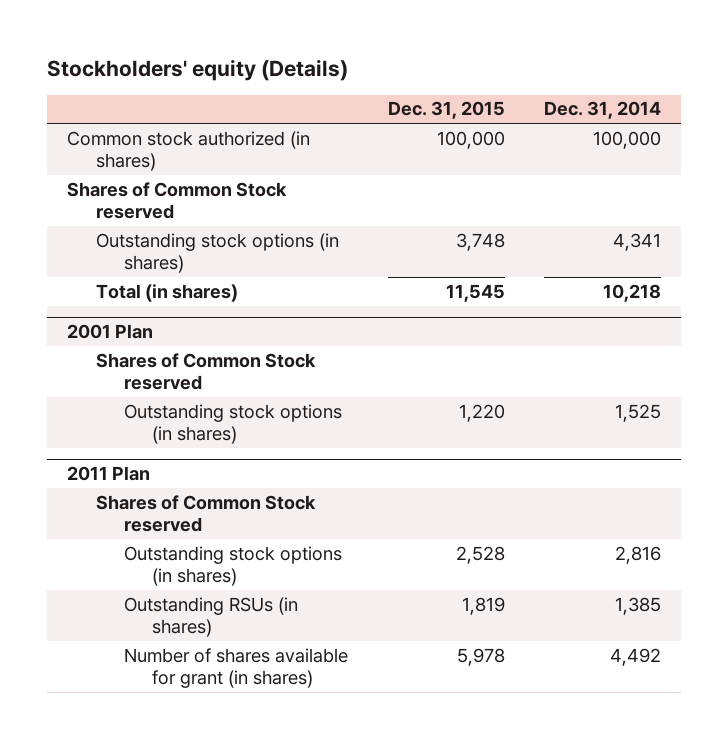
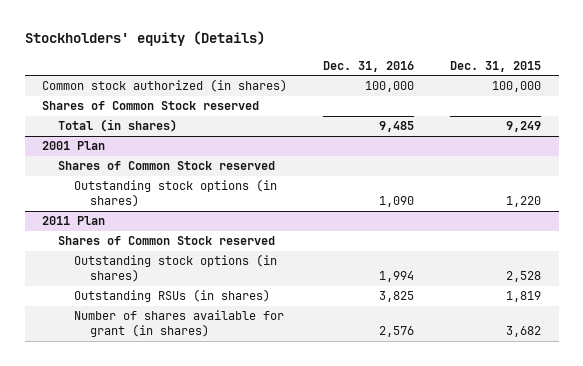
[544,101,662,120] Dec. 31, 2014 -> none
none -> [323,60,415,72] Dec. 31, 2016
[95,232,339,273] Outstanding stock options (in shares) -> none
[445,283,505,302] 11,545 -> [506,121,542,133] 9,249
[456,647,505,666] 5,978 -> [506,325,542,337] 3,682

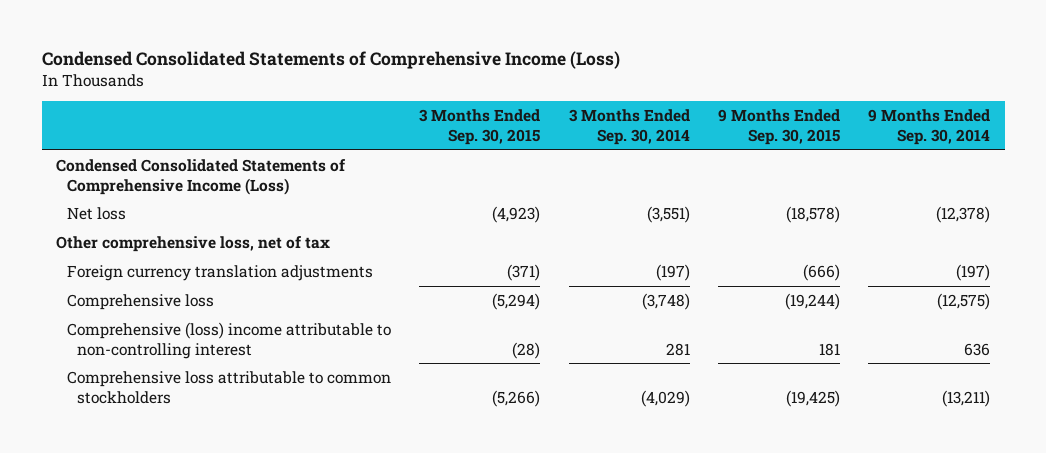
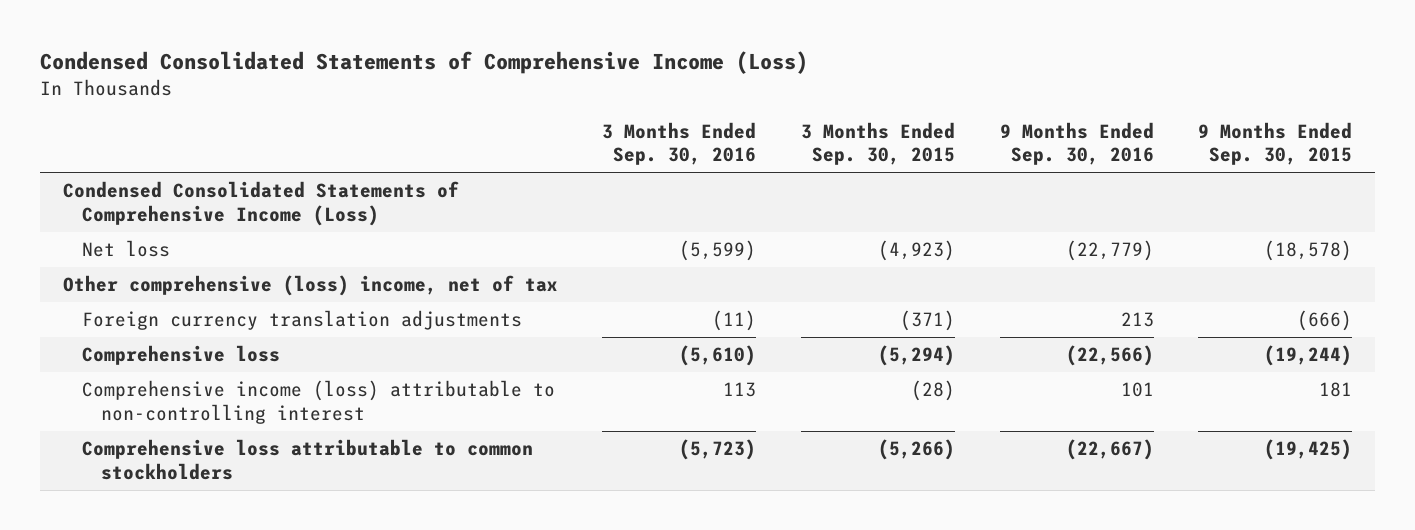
[568,109,690,145] 3 Months Ended Sep. 30, 2014 -> none
[868,109,991,145] 9 Months Ended Sep. 30, 2014 -> none
none -> [602,121,757,166] 3 Months Ended Sep. 30, 2016
none -> [999,121,1154,166] 9 Months Ended Sep. 30, 2016
[55,235,330,252] Other comprehensive loss, net of tax -> [62,275,558,297] Other comprehensive (loss) income, net of tax
[66,321,391,359] Comprehensive (loss) income attributable to non-controlling interest -> [81,380,555,424] Comprehensive income (loss) attributable to non-controlling interest

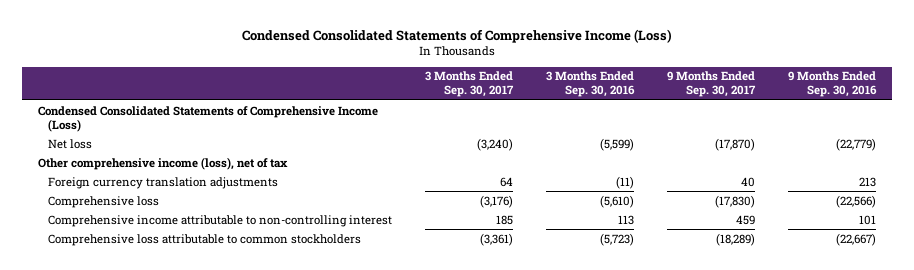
[800,121,955,166] 3 Months Ended Sep. 30, 2015 -> none
[1198,121,1353,166] 9 Months Ended Sep. 30, 2015 -> none
none -> [424,71,514,98] 3 Months Ended Sep. 30, 2017
none -> [666,71,756,98] 9 Months Ended Sep. 30, 2017
[62,275,558,297] Other comprehensive (loss) income, net of tax -> [38,156,289,170] Other comprehensive income (loss), net of tax
[81,380,555,424] Comprehensive income (loss) attributable to non-controlling interest -> [47,214,392,227] Comprehensive income attributable to non-controlling interest

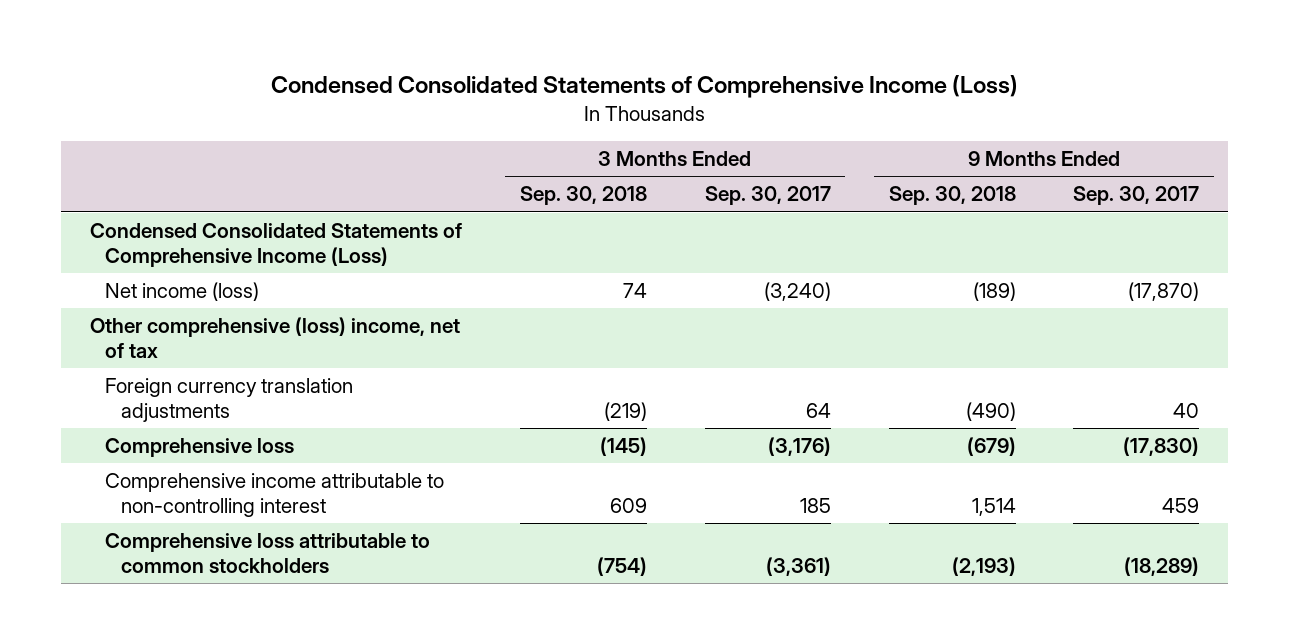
[545,71,635,98] 3 Months Ended Sep. 30, 2016 -> none
[787,71,877,98] 9 Months Ended Sep. 30, 2016 -> none
none -> [519,186,647,206] Sep. 30, 2018
none -> [888,186,1016,206] Sep. 30, 2018
[47,138,92,149] Net loss -> [105,282,260,302] Net income (loss)
[38,156,289,170] Other comprehensive income (loss), net of tax -> [89,317,460,358] Other comprehensive (loss) income, net of tax

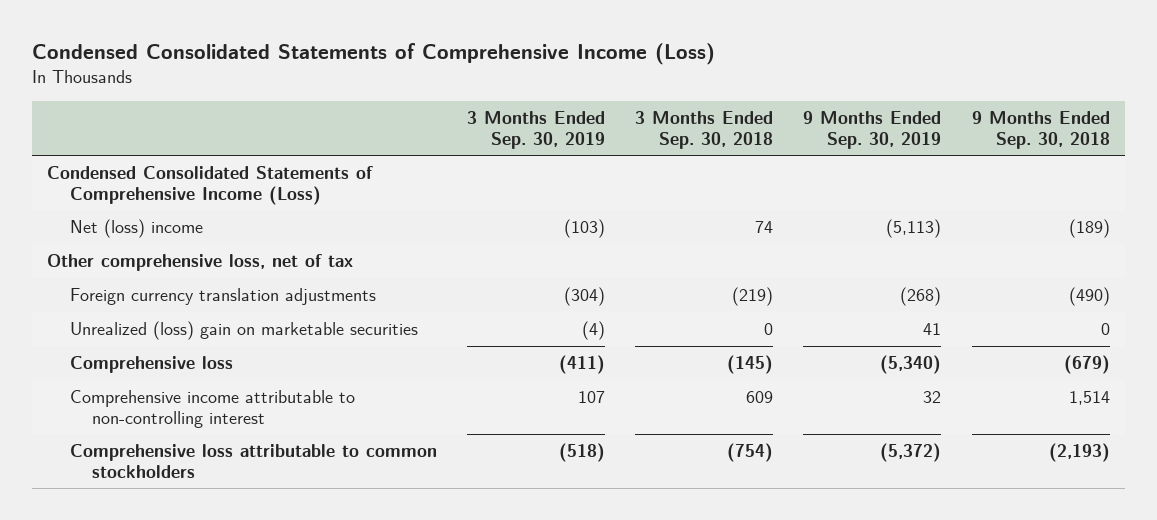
[704,186,831,206] Sep. 30, 2017 -> none
[1073,186,1200,206] Sep. 30, 2017 -> none
none -> [466,111,605,149] 3 Months Ended Sep. 30, 2019
none -> [803,111,942,149] 9 Months Ended Sep. 30, 2019
[105,282,260,302] Net income (loss) -> [69,219,203,239] Net (loss) income
[89,317,460,358] Other comprehensive (loss) income, net of tax -> [47,254,354,272] Other comprehensive loss, net of tax
none -> [69,321,418,341] Unrealized (loss) gain on marketable securities

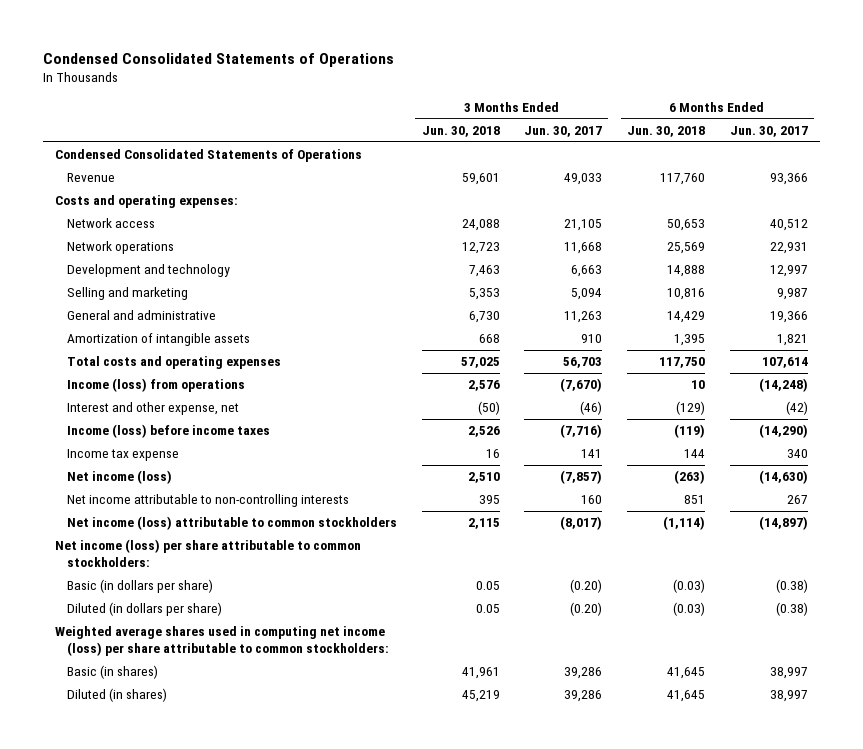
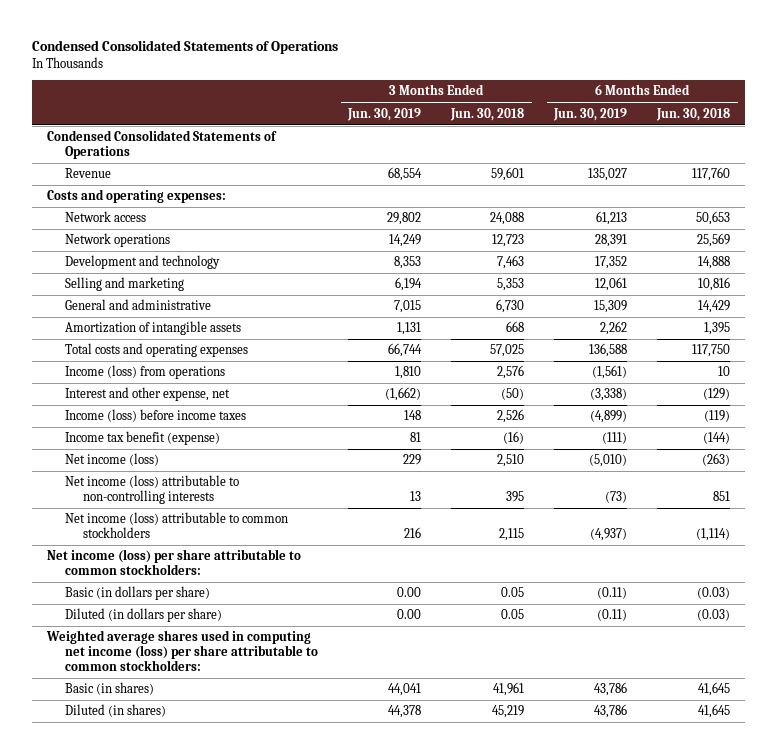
[524,126,603,138] Jun. 30, 2017 -> none
[729,126,808,138] Jun. 30, 2017 -> none
none -> [347,107,422,121] Jun. 30, 2019
none -> [553,107,628,121] Jun. 30, 2019
[67,449,180,462] Income tax expense -> [64,431,220,446] Income tax benefit (expense)
[485,449,500,459] 16 -> [503,431,525,445] (16)
[683,449,705,459] 144 -> [703,432,731,445] (144)
[67,494,350,508] Net income attributable to non-controlling interests -> [64,475,239,504] Net income (loss) attributable to non-controlling interests

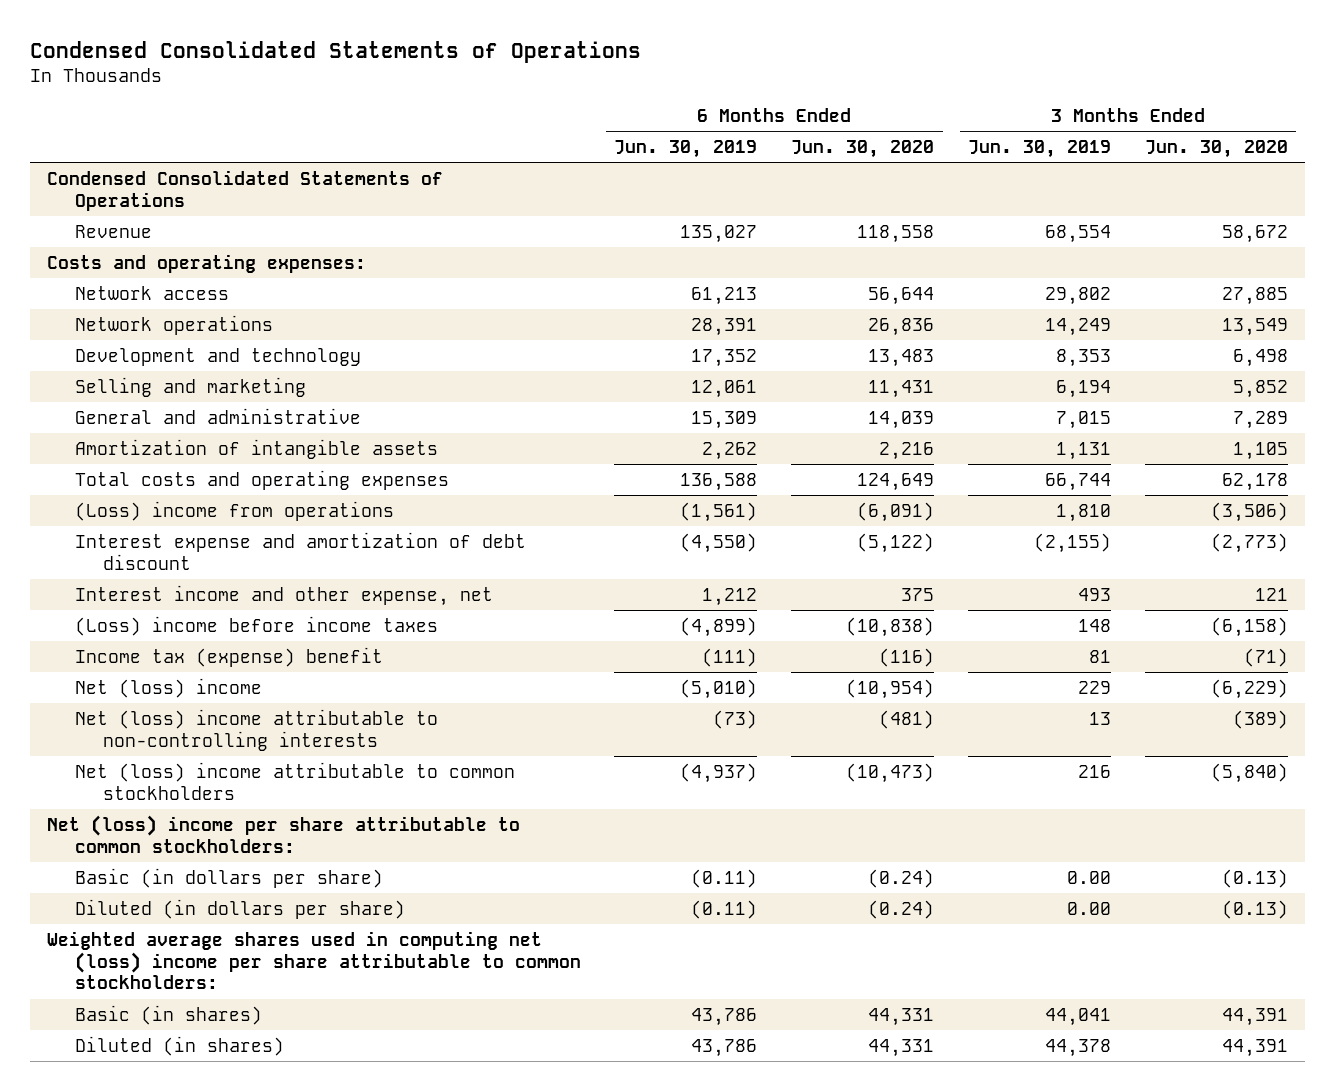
[450,107,525,121] Jun. 30, 2018 -> none
[656,107,731,121] Jun. 30, 2018 -> none
none -> [791,140,935,159] Jun. 30, 2020
none -> [1144,140,1288,159] Jun. 30, 2020
[64,365,225,380] Income (loss) from operations -> [74,500,394,521] (Loss) income from operations
none -> [74,531,526,570] Interest expense and amortization of debt discount
[64,387,230,402] Interest and other expense, net -> [74,584,493,606] Interest income and other expense, net
[385,387,422,402] (1,662) -> [1078,587,1112,601] 493
[590,388,628,402] (3,338) -> [702,587,758,606] 1,212
[64,409,246,423] Income (loss) before income taxes -> [74,615,438,636] (Loss) income before income taxes
[64,431,220,446] Income tax benefit (expense) -> [74,646,383,667] Income tax (expense) benefit
[64,453,159,467] Net income (loss) -> [74,677,262,698] Net (loss) income
[64,475,239,504] Net income (loss) attributable to non-controlling interests -> [74,708,438,751] Net (loss) income attributable to non-controlling interests
[64,512,288,538] Net income (loss) attributable to common stockholders -> [74,761,515,800] Net (loss) income attributable to common stockholders
[47,549,302,575] Net income (loss) per share attributable to common stockholders: -> [46,814,520,853] Net (loss) income per share attributable to common stockholders:
[46,630,318,671] Weighted average shares used in computing net income (loss) per share attributable to common stockholders: -> [46,930,581,990] Weighted average shares used in computing net (loss) income per share attributable to common stockholders:

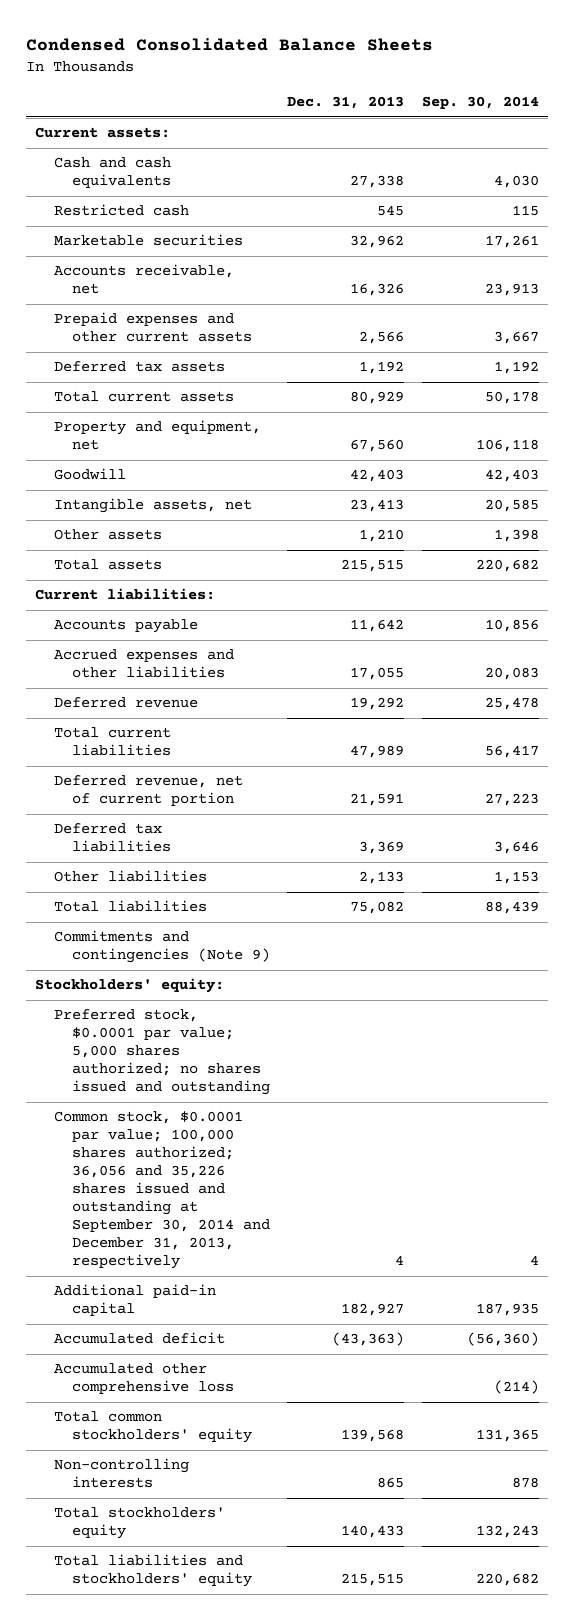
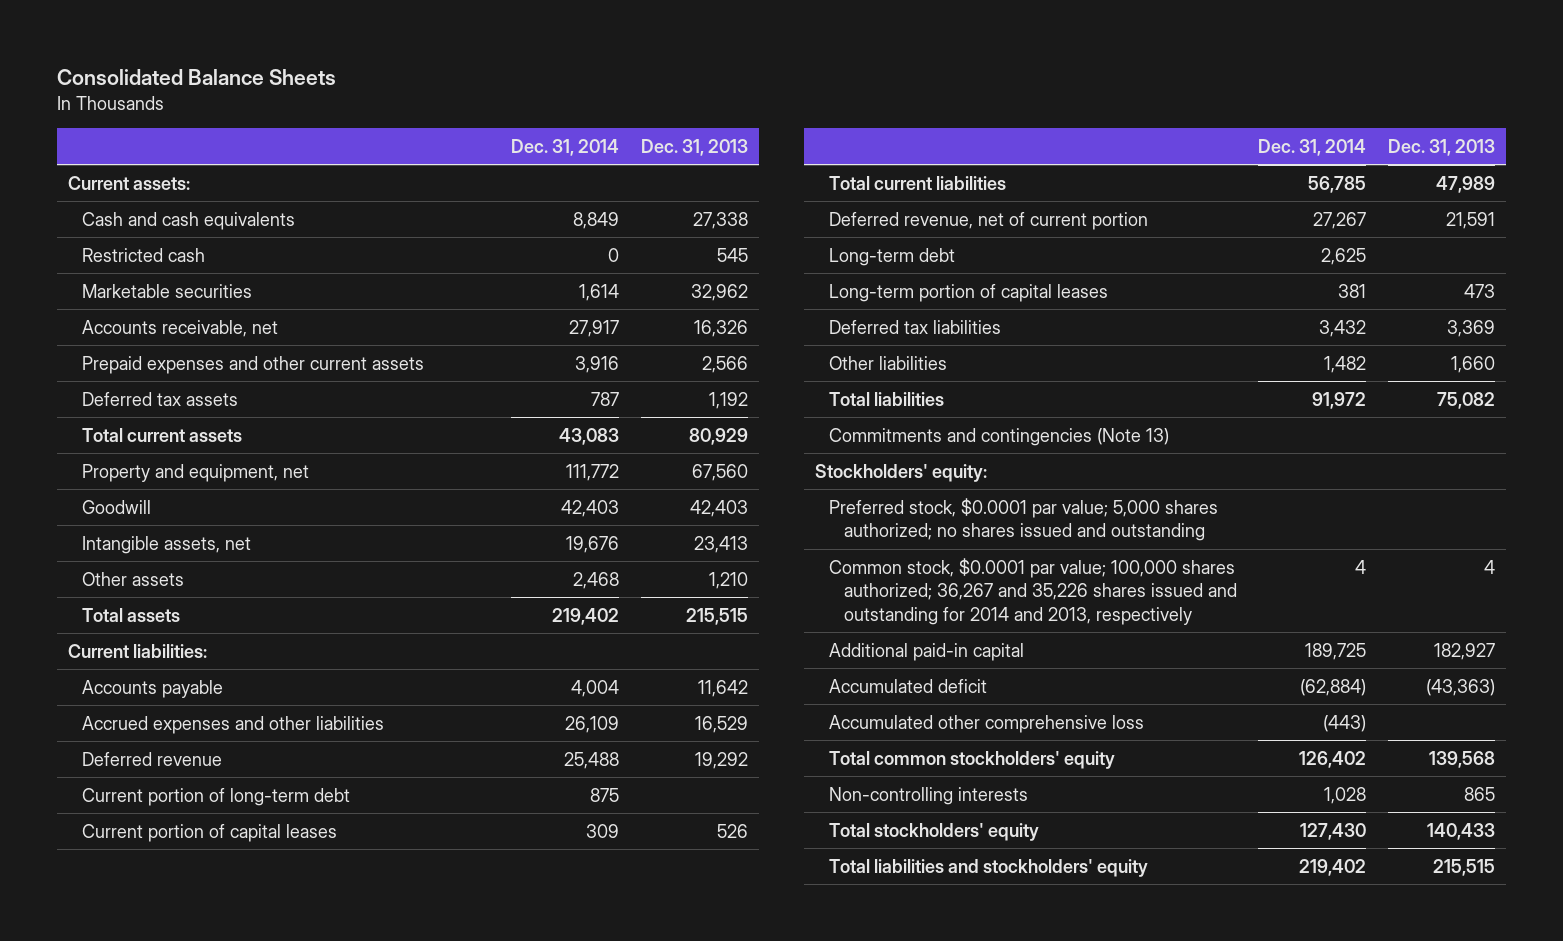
[26,38,434,52] Condensed Consolidated Balance Sheets -> [56,69,336,86] Consolidated Balance Sheets
[421,96,539,110] Sep. 30, 2014 -> none
none -> [511,138,620,156] Dec. 31, 2014
[350,667,405,681] 17,055 -> [694,715,748,733] 16,529
none -> [82,787,351,806] Current portion of long-term debt
none -> [82,823,338,842] Current portion of capital leases
none -> [829,247,956,266] Long-term debt
none -> [829,283,1109,302] Long-term portion of capital leases
[359,871,405,885] 2,133 -> [1450,355,1495,373] 1,660
[53,930,270,964] Commitments and contingencies (Note 9) -> [829,427,1170,446] Commitments and contingencies (Note 13)
[53,1111,270,1270] Common stock, $0.0001 par value; 100,000 shares authorized; 36,056 and 35,226 shares issued and outstanding at September 30, 2014 and December 31, 2013, respectively -> [829,557,1237,625] Common stock, $0.0001 par value; 100,000 shares authorized; 36,267 and 35,226 shares issued and outstanding for 2014 and 2013, respectively

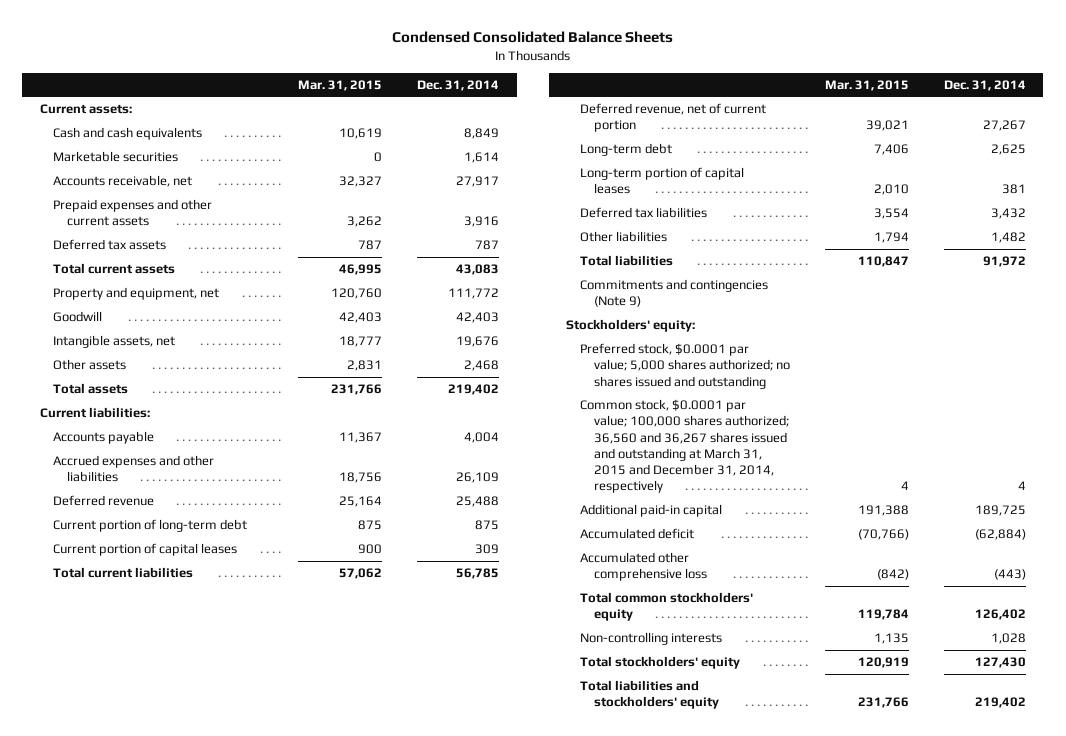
[56,69,336,86] Consolidated Balance Sheets -> [391,31,673,44] Condensed Consolidated Balance Sheets
[640,138,748,156] Dec. 31, 2013 -> none
none -> [298,79,383,91] Mar. 31, 2015
[82,247,206,262] Restricted cash -> none
[829,427,1170,446] Commitments and contingencies (Note 13) -> [580,279,769,308] Commitments and contingencies (Note 9)
[829,557,1237,625] Common stock, $0.0001 par value; 100,000 shares authorized; 36,267 and 35,226 shares issued and outstanding for 2014 and 2013, respectively -> [580,399,790,494] Common stock, $0.0001 par value; 100,000 shares authorized; 36,560 and 36,267 shares issued and outstanding at March 31, 2015 and December 31, 2014, respectively

